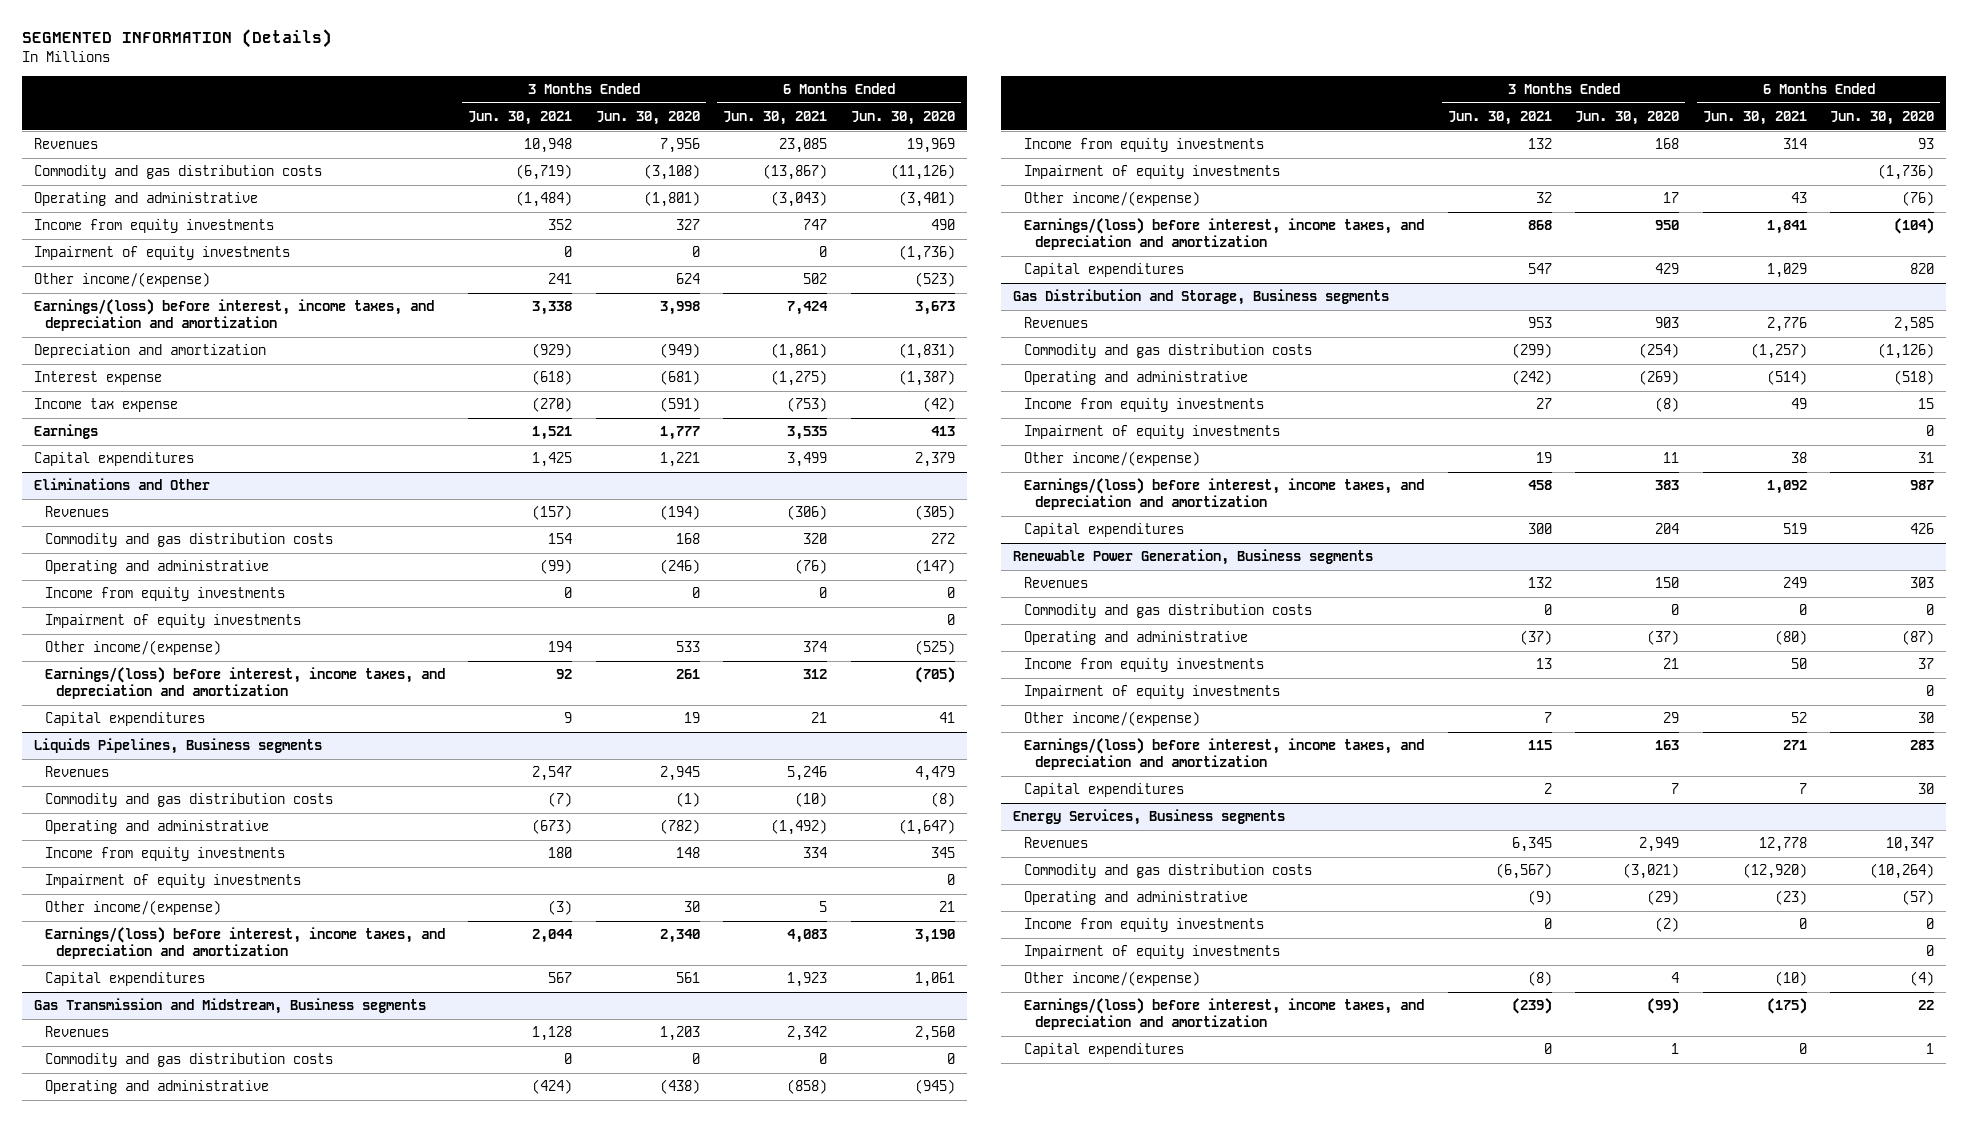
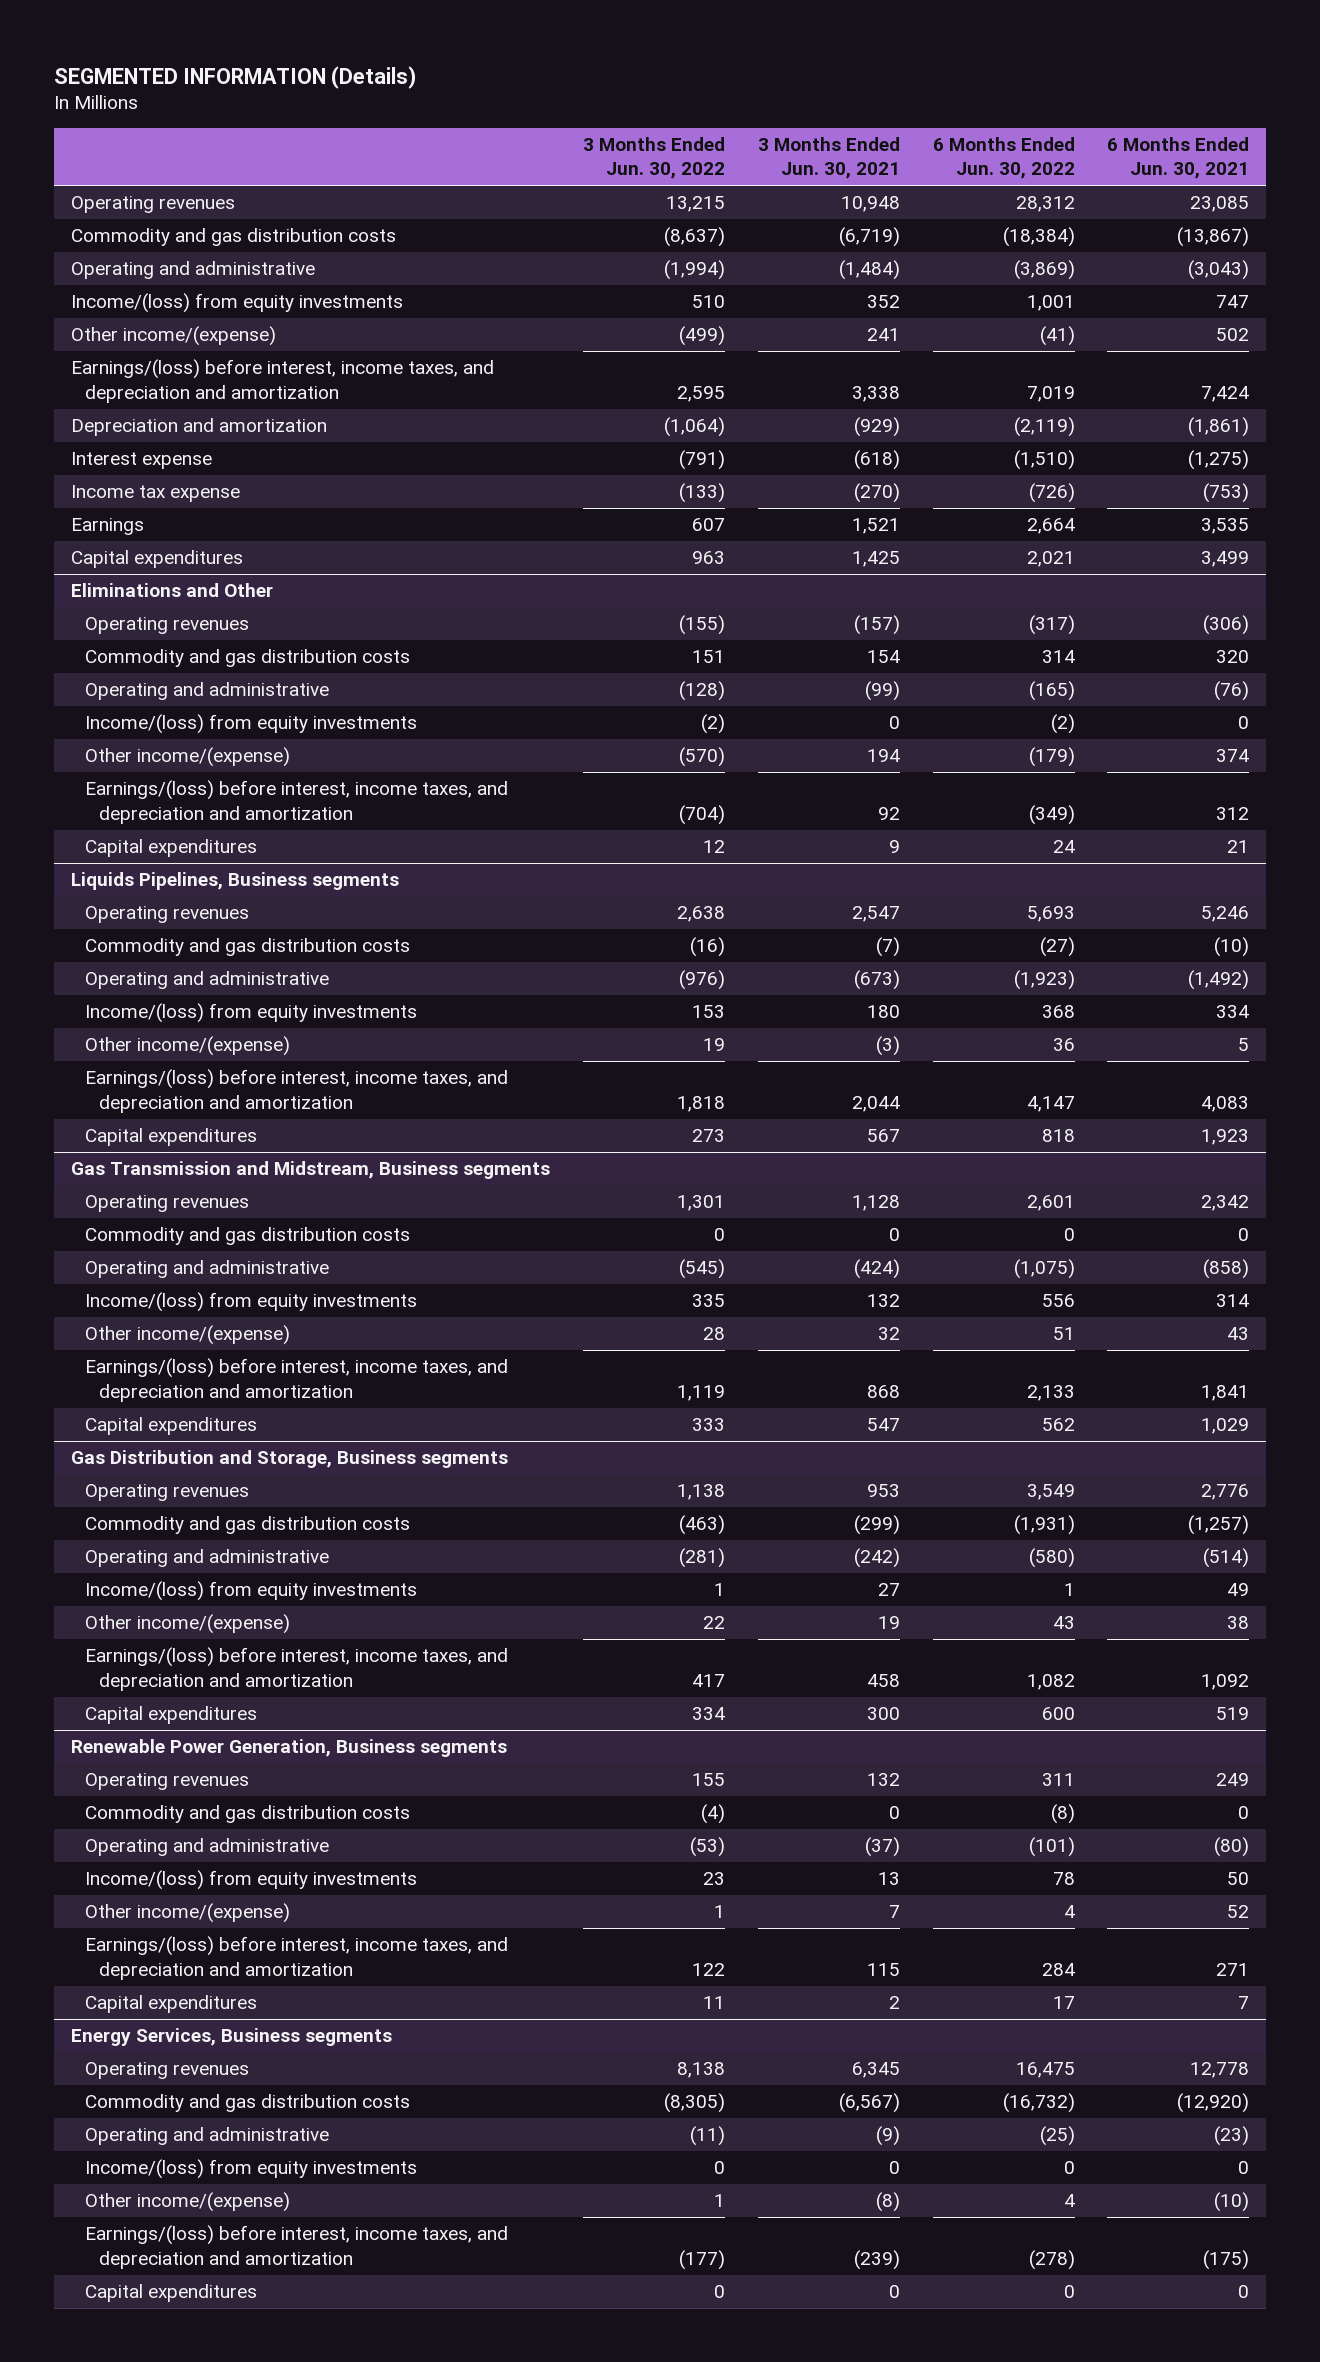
[595,111,700,126] Jun. 30, 2020 -> none
[850,111,955,126] Jun. 30, 2020 -> none
none -> [582,137,725,180] 3 Months Ended Jun. 30, 2022
none -> [932,137,1075,180] 6 Months Ended Jun. 30, 2022
[33,138,98,150] Revenues -> [70,196,235,214] Operating revenues
[33,246,290,261] Impairment of equity investments -> none
[33,219,274,234] Income from equity investments -> [70,293,403,314] Income/(loss) from equity investments
[44,506,109,518] Revenues -> [84,617,249,635] Operating revenues
[44,614,301,629] Impairment of equity investments -> none
[44,587,285,602] Income from equity investments -> [84,714,417,735] Income/(loss) from equity investments
[44,766,109,778] Revenues -> [84,906,249,924] Operating revenues
[44,874,301,889] Impairment of equity investments -> none
[44,847,285,862] Income from equity investments -> [84,1003,417,1024] Income/(loss) from equity investments
[44,1026,109,1038] Revenues -> [84,1195,249,1213] Operating revenues
[1024,165,1281,180] Impairment of equity investments -> none
[1024,138,1265,153] Income from equity investments -> [84,1292,417,1313] Income/(loss) from equity investments
[1024,317,1089,329] Revenues -> [84,1484,249,1502] Operating revenues
[1024,425,1281,440] Impairment of equity investments -> none
[1024,398,1265,413] Income from equity investments -> [84,1581,417,1602] Income/(loss) from equity investments
[1024,577,1089,589] Revenues -> [84,1773,249,1791] Operating revenues
[1024,685,1281,700] Impairment of equity investments -> none
[1024,658,1265,673] Income from equity investments -> [84,1870,417,1891] Income/(loss) from equity investments
[1024,837,1089,849] Revenues -> [84,2062,249,2080] Operating revenues
[1024,945,1281,960] Impairment of equity investments -> none
[1024,918,1265,933] Income from equity investments -> [84,2159,417,2180] Income/(loss) from equity investments

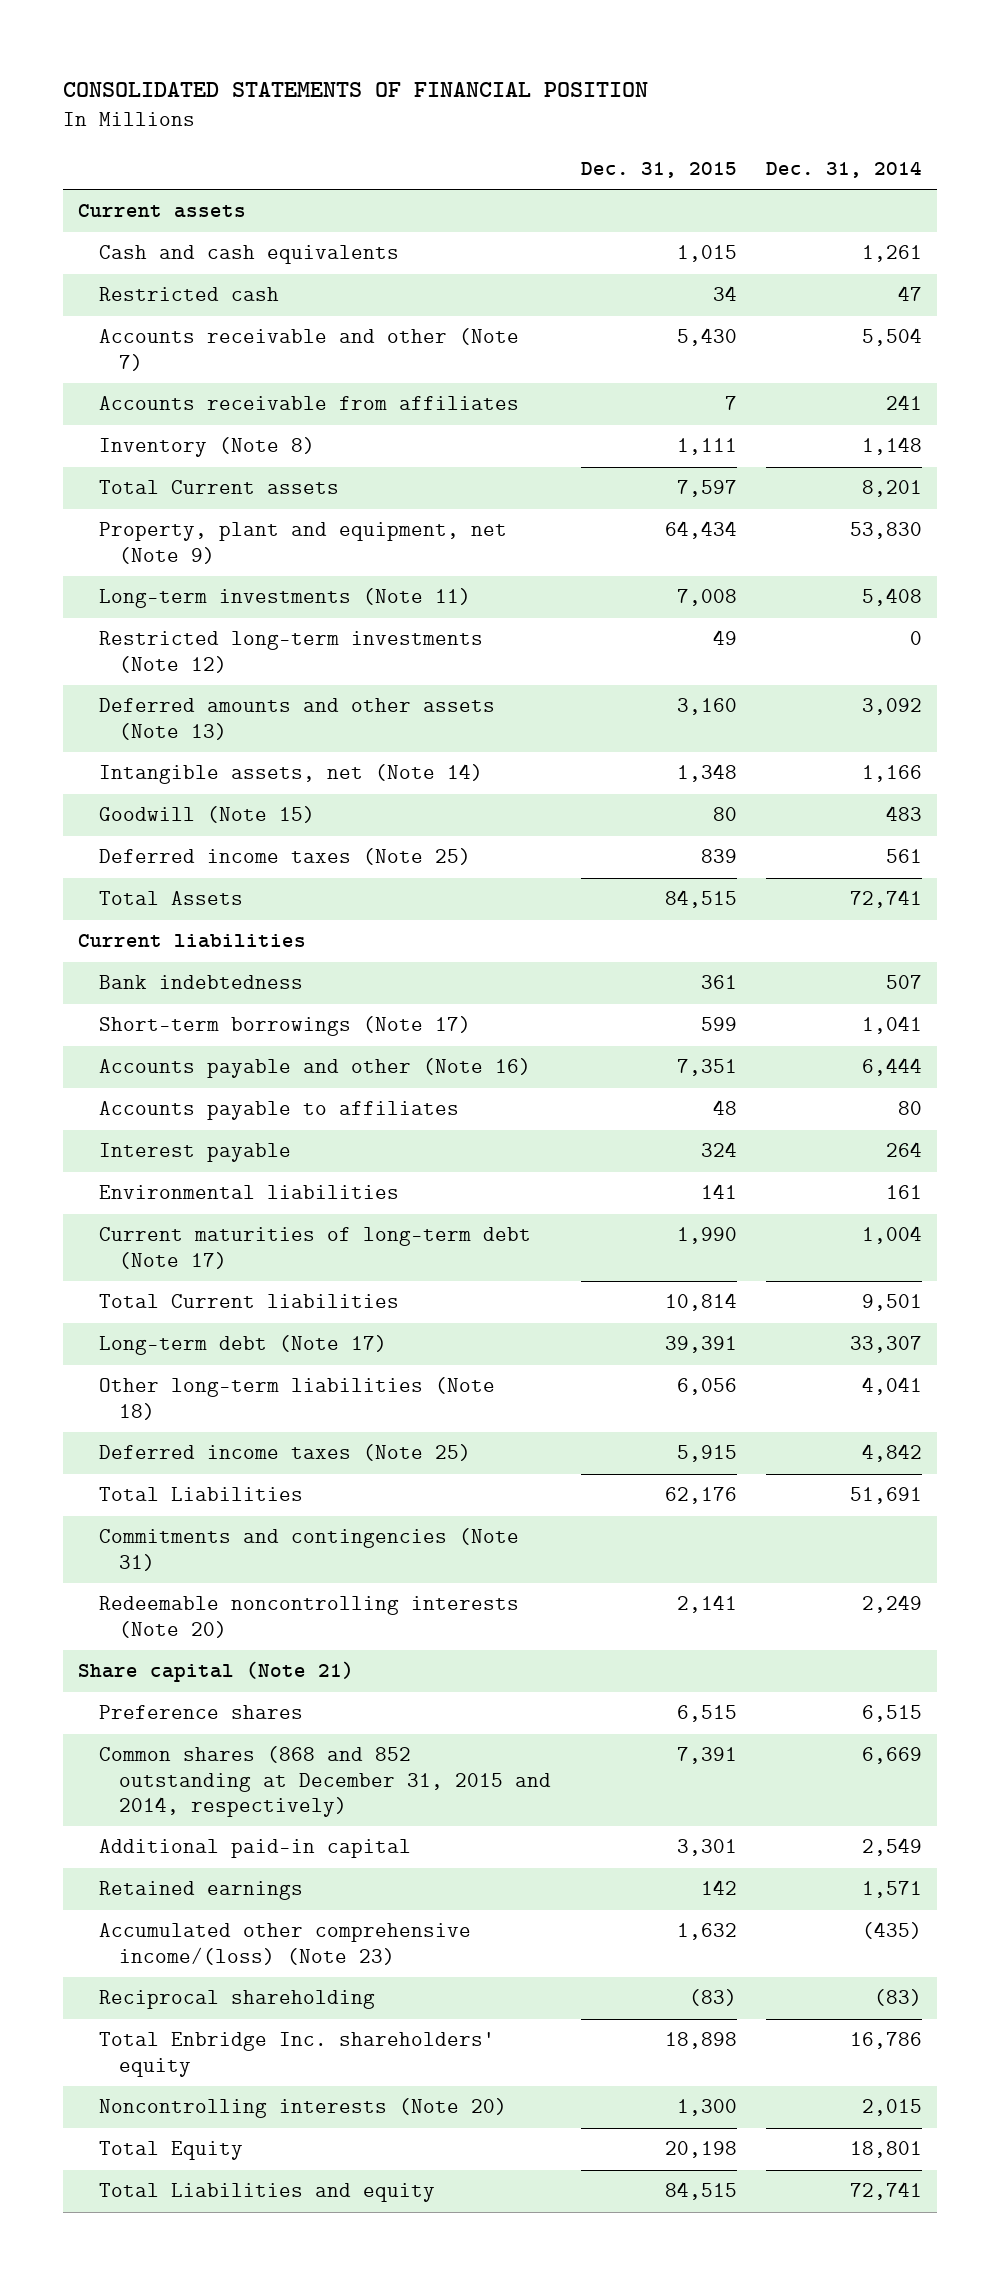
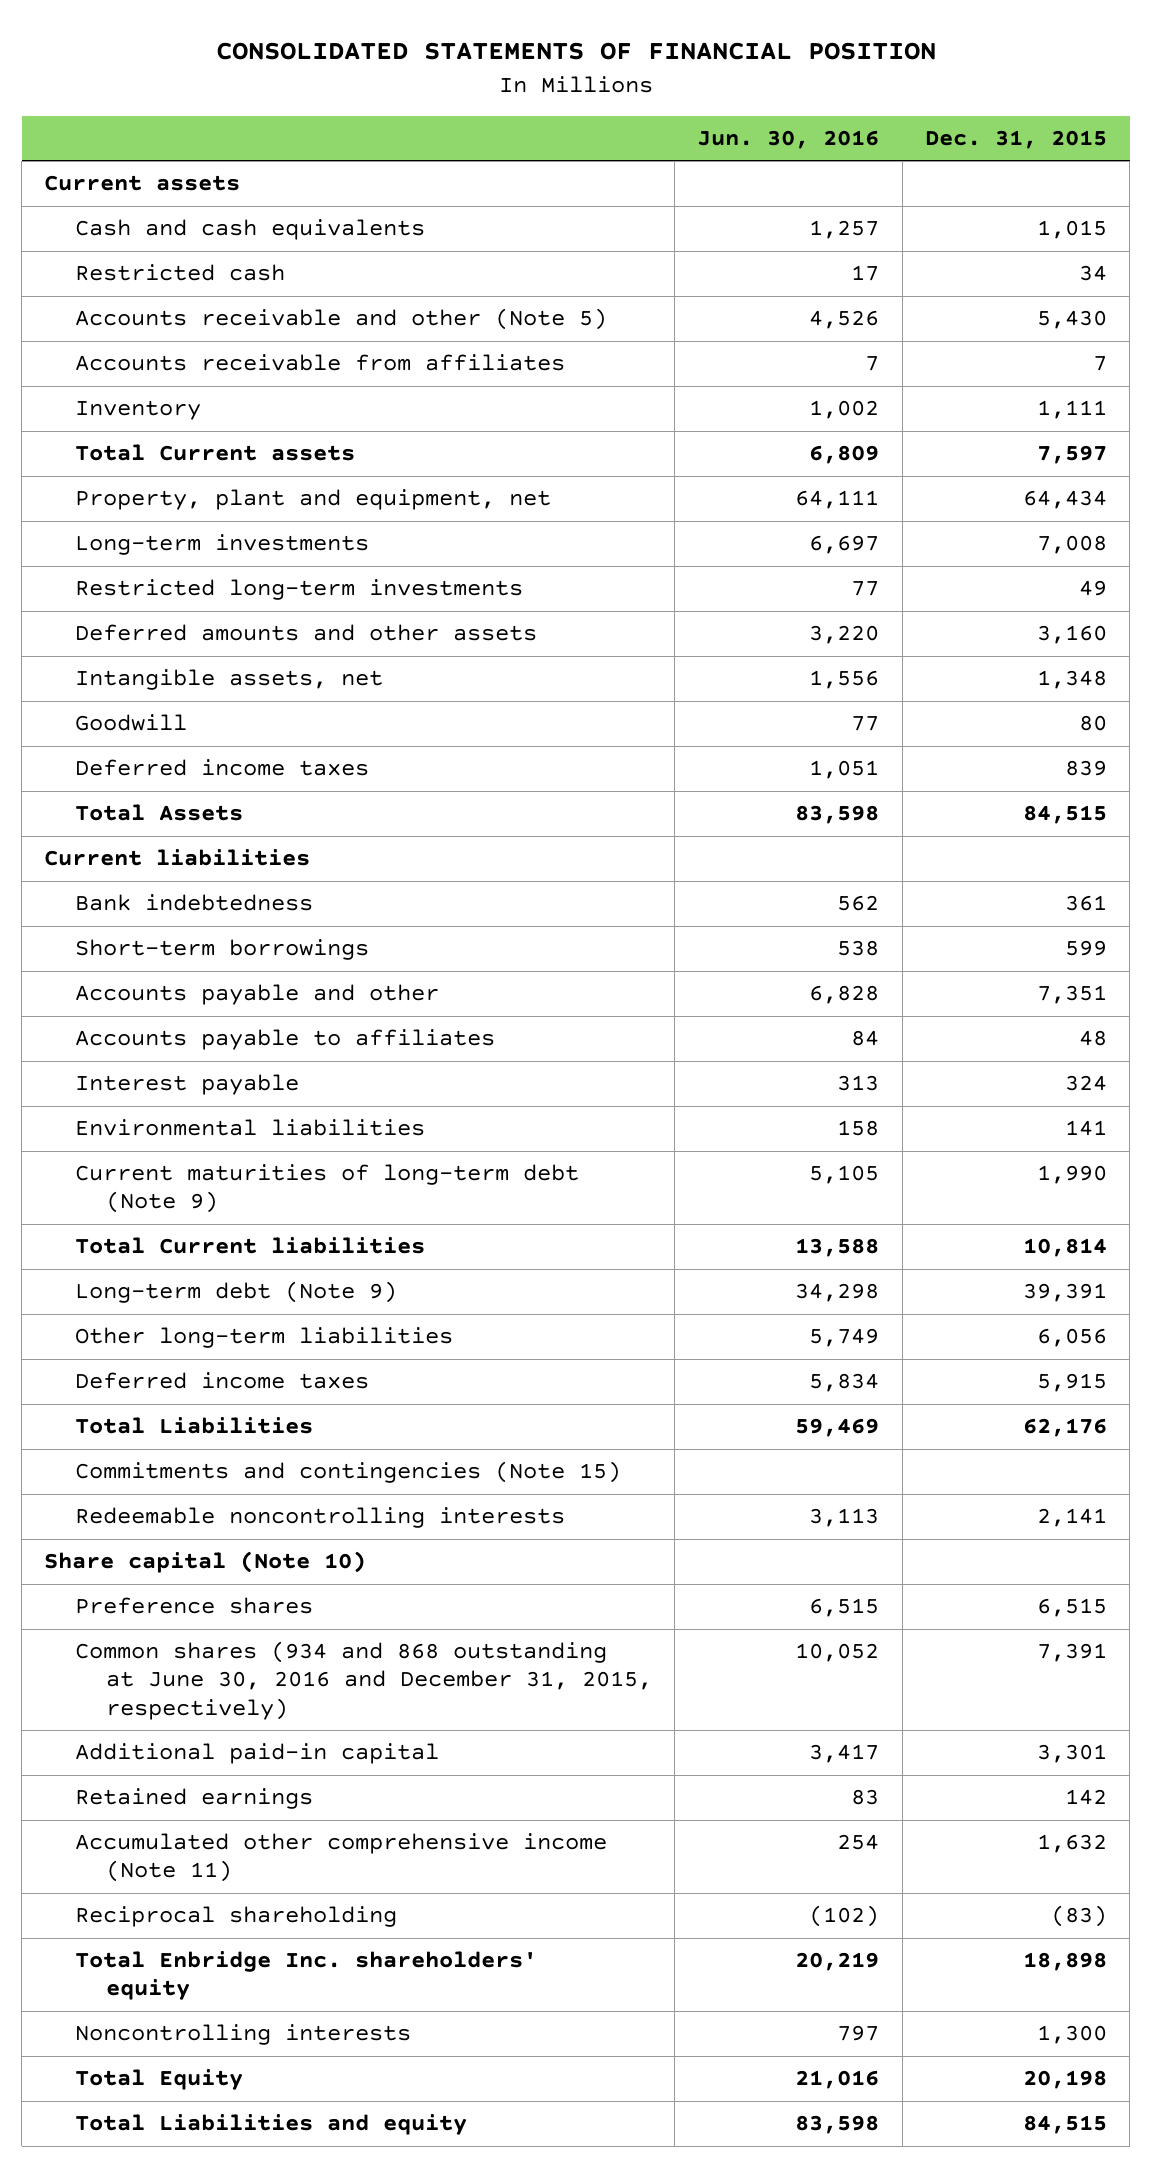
[766,161,923,179] Dec. 31, 2014 -> none
none -> [697,129,880,149] Jun. 30, 2016
[98,328,519,371] Accounts receivable and other (Note 7) -> [75,308,608,331] Accounts receivable and other (Note 5)
[98,437,315,458] Inventory (Note 8) -> [75,400,202,421] Inventory
[98,522,507,564] Property, plant and equipment, net (Note 9) -> [75,489,552,511] Property, plant and equipment, net
[98,588,471,609] Long-term investments (Note 11) -> [75,534,370,556] Long-term investments
[98,631,483,673] Restricted long-term investments (Note 12) -> [75,579,524,601] Restricted long-term investments
[98,698,495,740] Deferred amounts and other assets (Note 13) -> [75,624,538,642] Deferred amounts and other assets
[98,764,483,785] Intangible assets, net (Note 14) -> [75,669,384,691] Intangible assets, net
[98,806,315,824] Goodwill (Note 15) -> [75,714,188,732] Goodwill
[98,848,471,866] Deferred income taxes (Note 25) -> [75,759,370,777] Deferred income taxes
[98,1016,471,1037] Short-term borrowings (Note 17) -> [75,939,370,961] Short-term borrowings
[98,1058,531,1079] Accounts payable and other (Note 16) -> [75,984,440,1006] Accounts payable and other
[98,1227,531,1269] Current maturities of long-term debt (Note 17) -> [75,1164,580,1214] Current maturities of long-term debt (Note 9)
[98,1335,387,1356] Long-term debt (Note 17) -> [75,1281,398,1304] Long-term debt (Note 9)
[98,1377,495,1420] Other long-term liabilities (Note 18) -> [75,1327,454,1349] Other long-term liabilities
[98,1444,471,1462] Deferred income taxes (Note 25) -> [75,1372,370,1390] Deferred income taxes
[98,1528,519,1571] Commitments and contingencies (Note 31) -> [75,1461,622,1484] Commitments and contingencies (Note 15)
[98,1596,519,1638] Redeemable noncontrolling interests (Note 20) -> [75,1507,566,1529] Redeemable noncontrolling interests
[78,1661,355,1683] Share capital (Note 21) -> [44,1551,367,1574] Share capital (Note 10)
[98,1746,552,1818] Common shares (868 and 852 outstanding at December 31, 2015 and 2014, respectively) -> [75,1641,652,1720] Common shares (934 and 868 outstanding at June 30, 2016 and December 31, 2015, respectively)
[98,1923,471,1965] Accumulated other comprehensive income/(loss) (Note 23) -> [75,1833,608,1883] Accumulated other comprehensive income (Note 11)
[98,2098,507,2119] Noncontrolling interests (Note 20) -> [75,2024,412,2046] Noncontrolling interests

